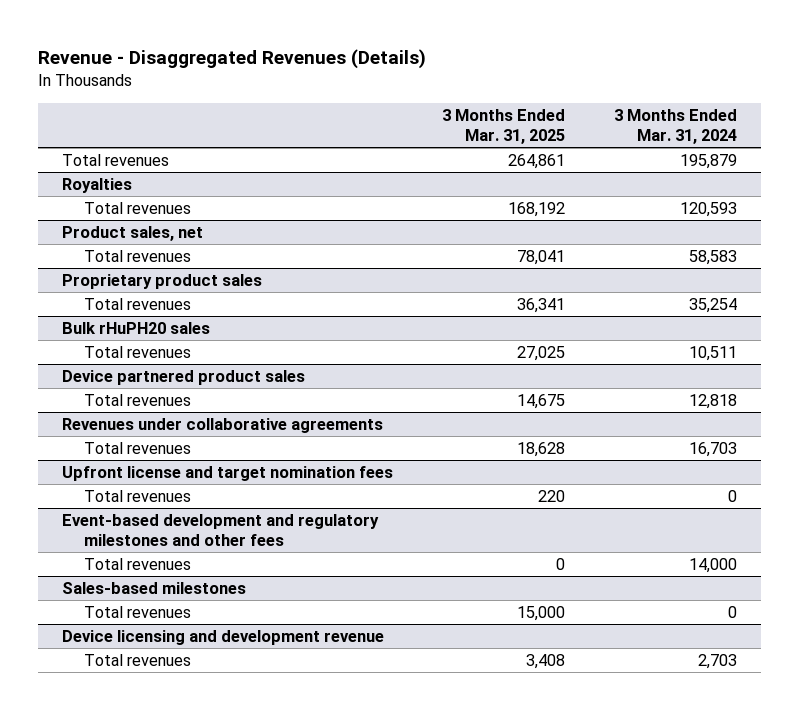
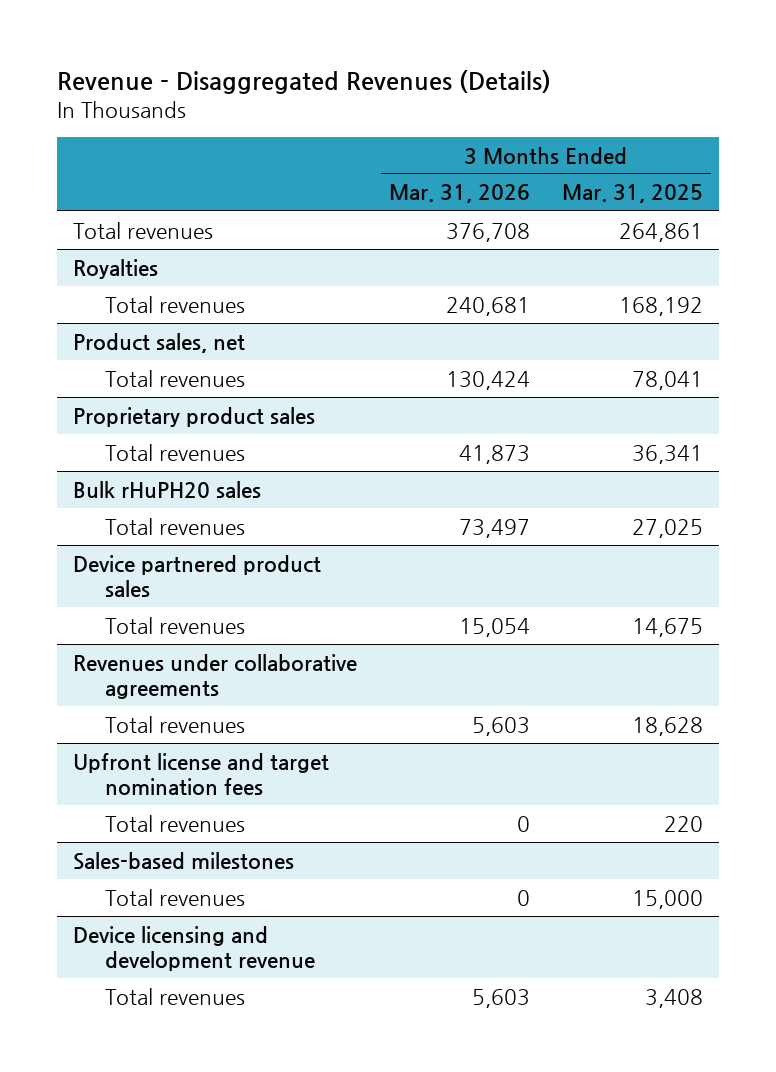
[613,108,737,144] 3 Months Ended Mar. 31, 2024 -> none
none -> [389,184,531,204] Mar. 31, 2026
[62,514,380,546] Event-based development and regulatory milestones and other fees -> none
[83,558,191,571] Total revenues -> none

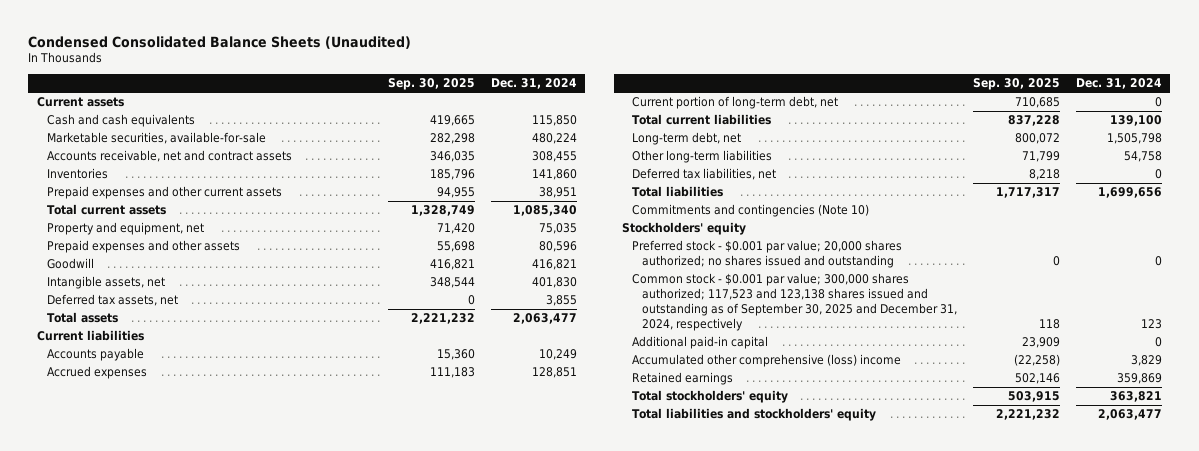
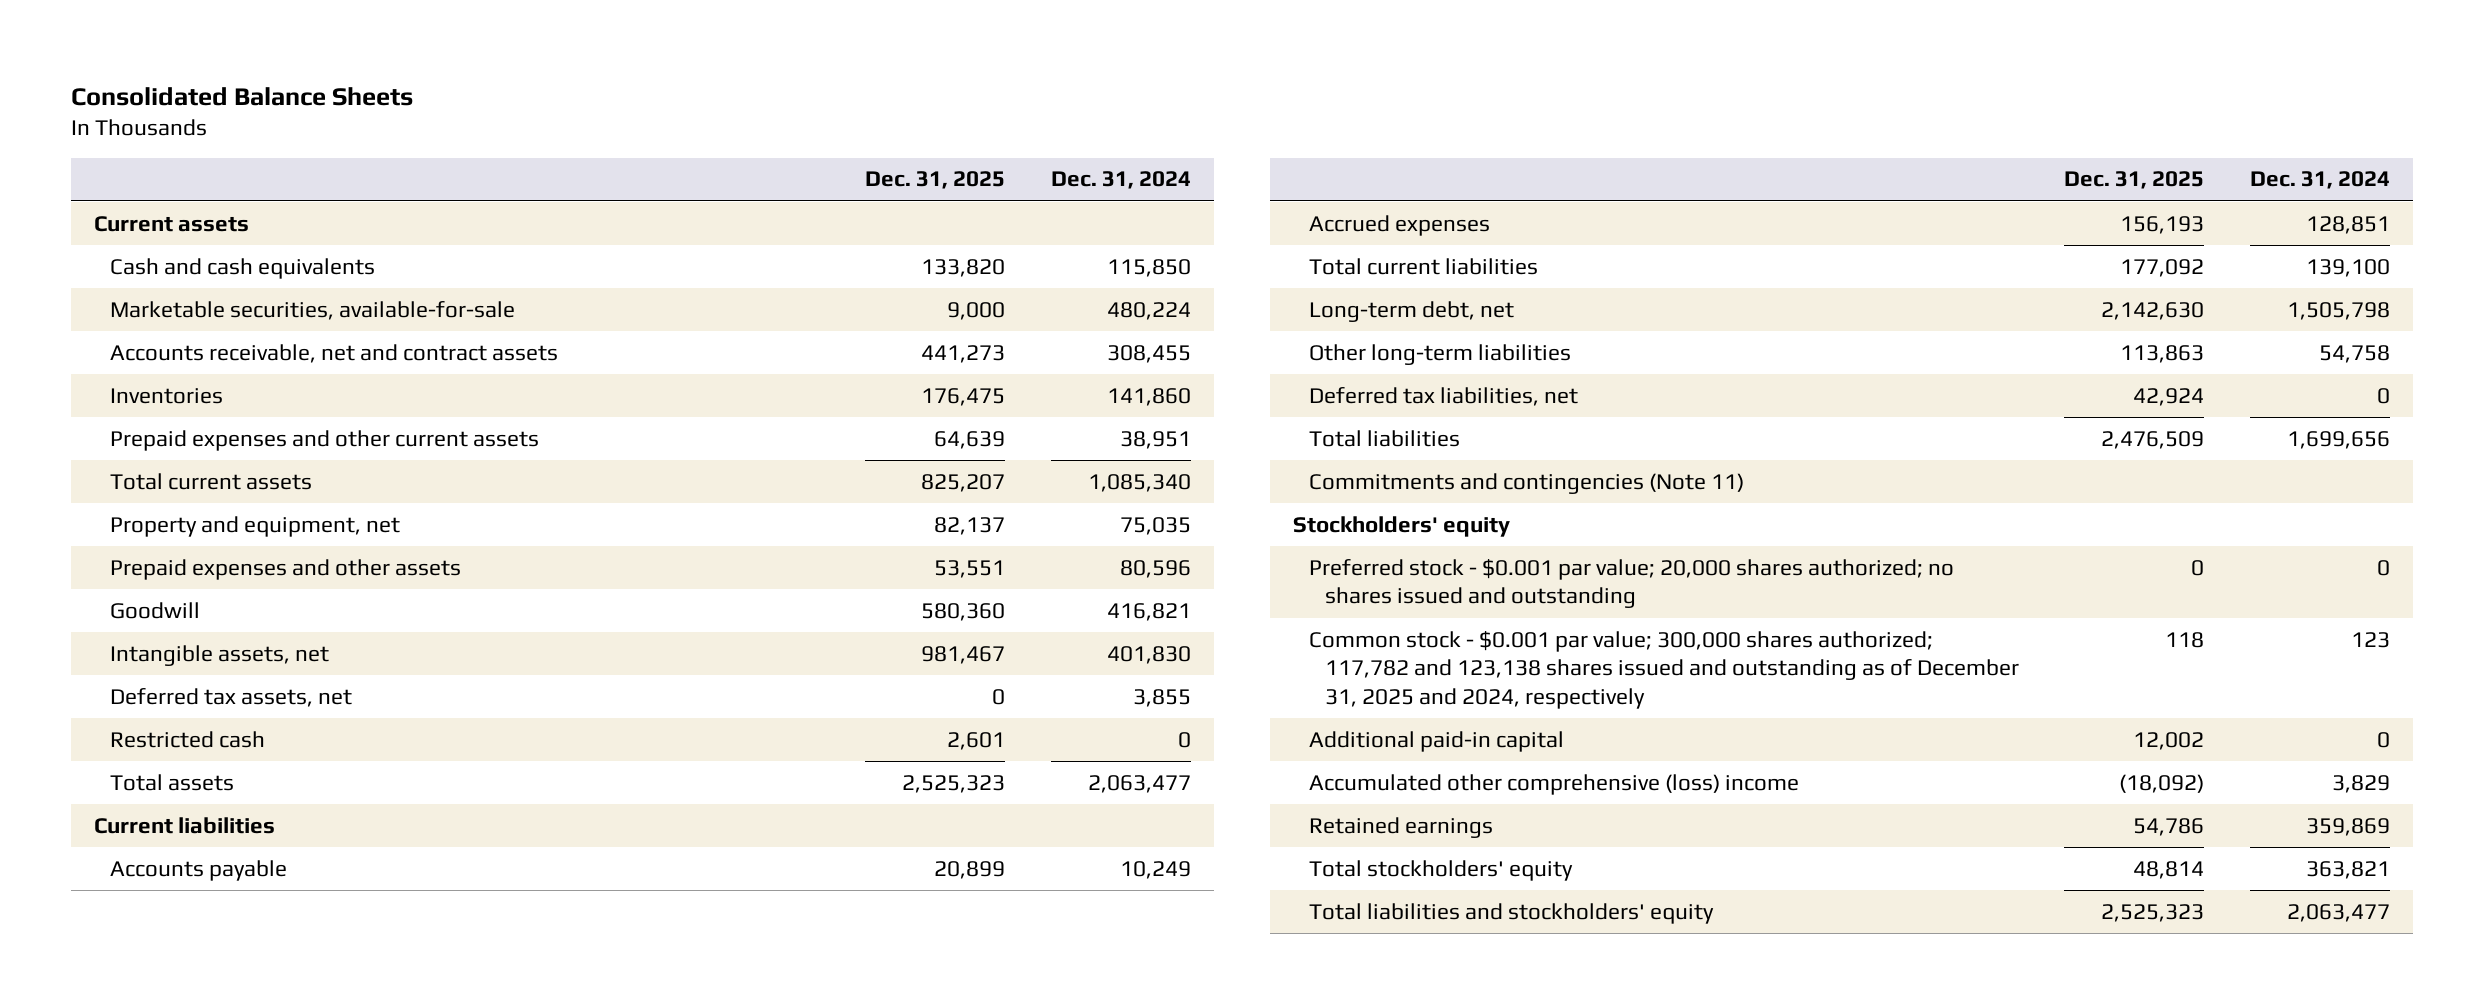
[28,35,412,49] Condensed Consolidated Balance Sheets (Unaudited) -> [70,87,413,107] Consolidated Balance Sheets
[387,78,475,91] Sep. 30, 2025 -> none
none -> [865,171,1006,190] Dec. 31, 2025
none -> [109,730,265,748] Restricted cash
[631,96,838,110] Current portion of long-term debt, net -> none
[631,204,869,218] Commitments and contingencies (Note 10) -> [1308,472,1744,494] Commitments and contingencies (Note 11)
[631,273,957,332] Common stock - $0.001 par value; 300,000 shares authorized; 117,523 and 123,138 shares issued and outstanding as of September 30, 2025 and December 31, 2024, respectively -> [1308,630,2019,709] Common stock - $0.001 par value; 300,000 shares authorized; 117,782 and 123,138 shares issued and outstanding as of December 31, 2025 and 2024, respectively

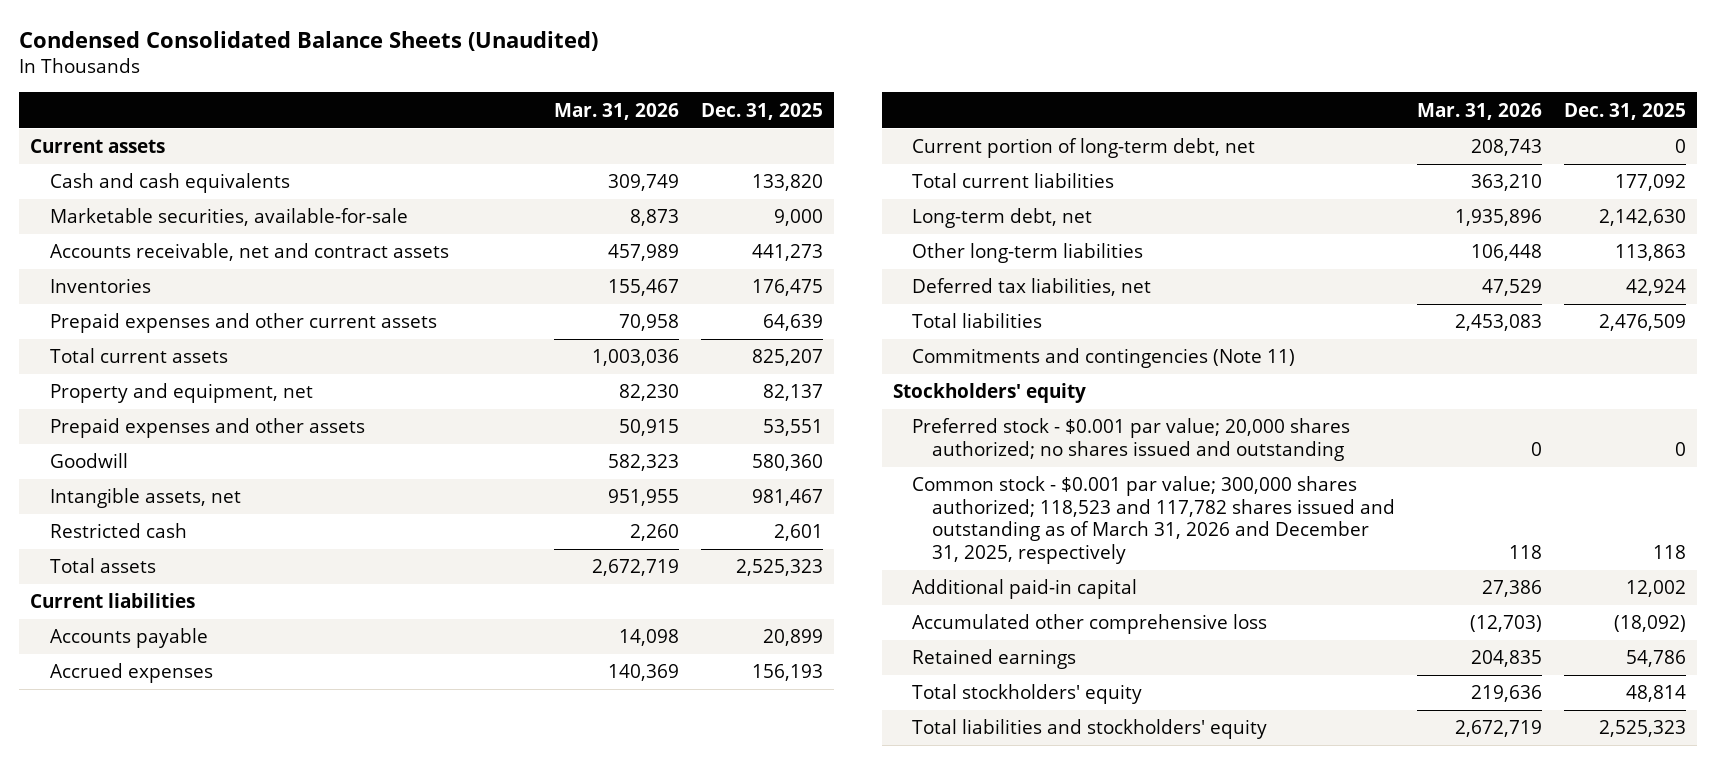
[70,87,413,107] Consolidated Balance Sheets -> [18,31,598,52] Condensed Consolidated Balance Sheets (Unaudited)
[1051,171,1192,190] Dec. 31, 2024 -> none
none -> [554,102,680,120] Mar. 31, 2026
[109,687,352,707] Deferred tax assets, net -> none
none -> [912,138,1256,159] Current portion of long-term debt, net
[1308,630,2019,709] Common stock - $0.001 par value; 300,000 shares authorized; 117,782 and 123,138 shares issued and outstanding as of December 31, 2025 and 2024, respectively -> [912,476,1396,564] Common stock - $0.001 par value; 300,000 shares authorized; 118,523 and 117,782 shares issued and outstanding as of March 31, 2026 and December 31, 2025, respectively
[1308,773,1799,795] Accumulated other comprehensive (loss) income -> [912,614,1268,635] Accumulated other comprehensive loss

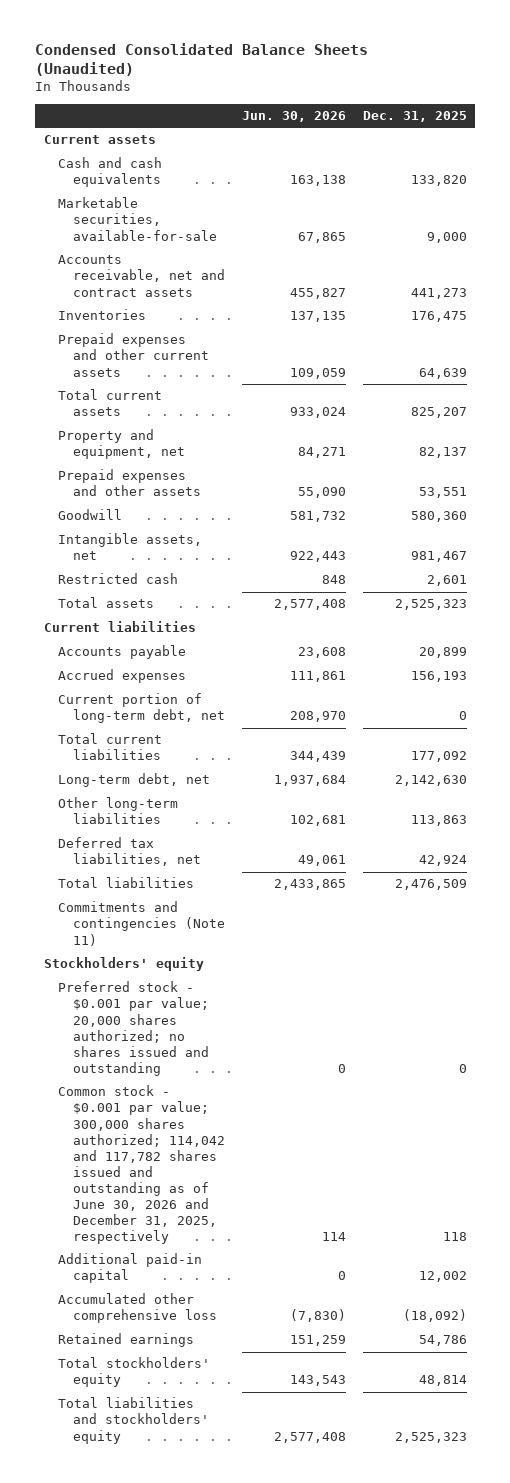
[554,102,680,120] Mar. 31, 2026 -> none
none -> [241,111,346,123] Jun. 30, 2026
[912,476,1396,564] Common stock - $0.001 par value; 300,000 shares authorized; 118,523 and 117,782 shares issued and outstanding as of March 31, 2026 and December 31, 2025, respectively -> [58,1085,225,1245] Common stock - $0.001 par value; 300,000 shares authorized; 114,042 and 117,782 shares issued and outstanding as of June 30, 2026 and December 31, 2025, respectively

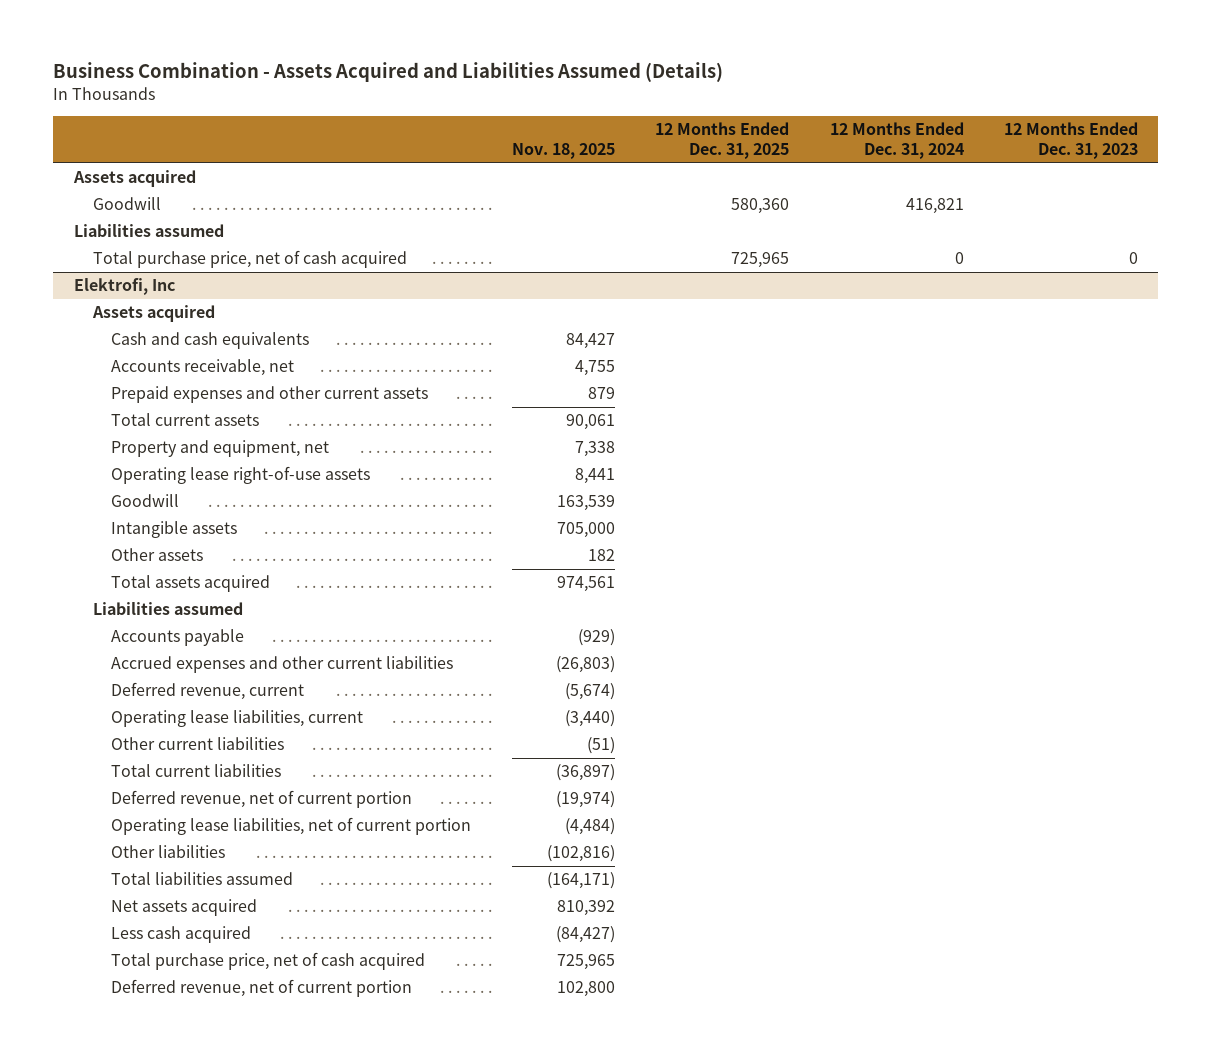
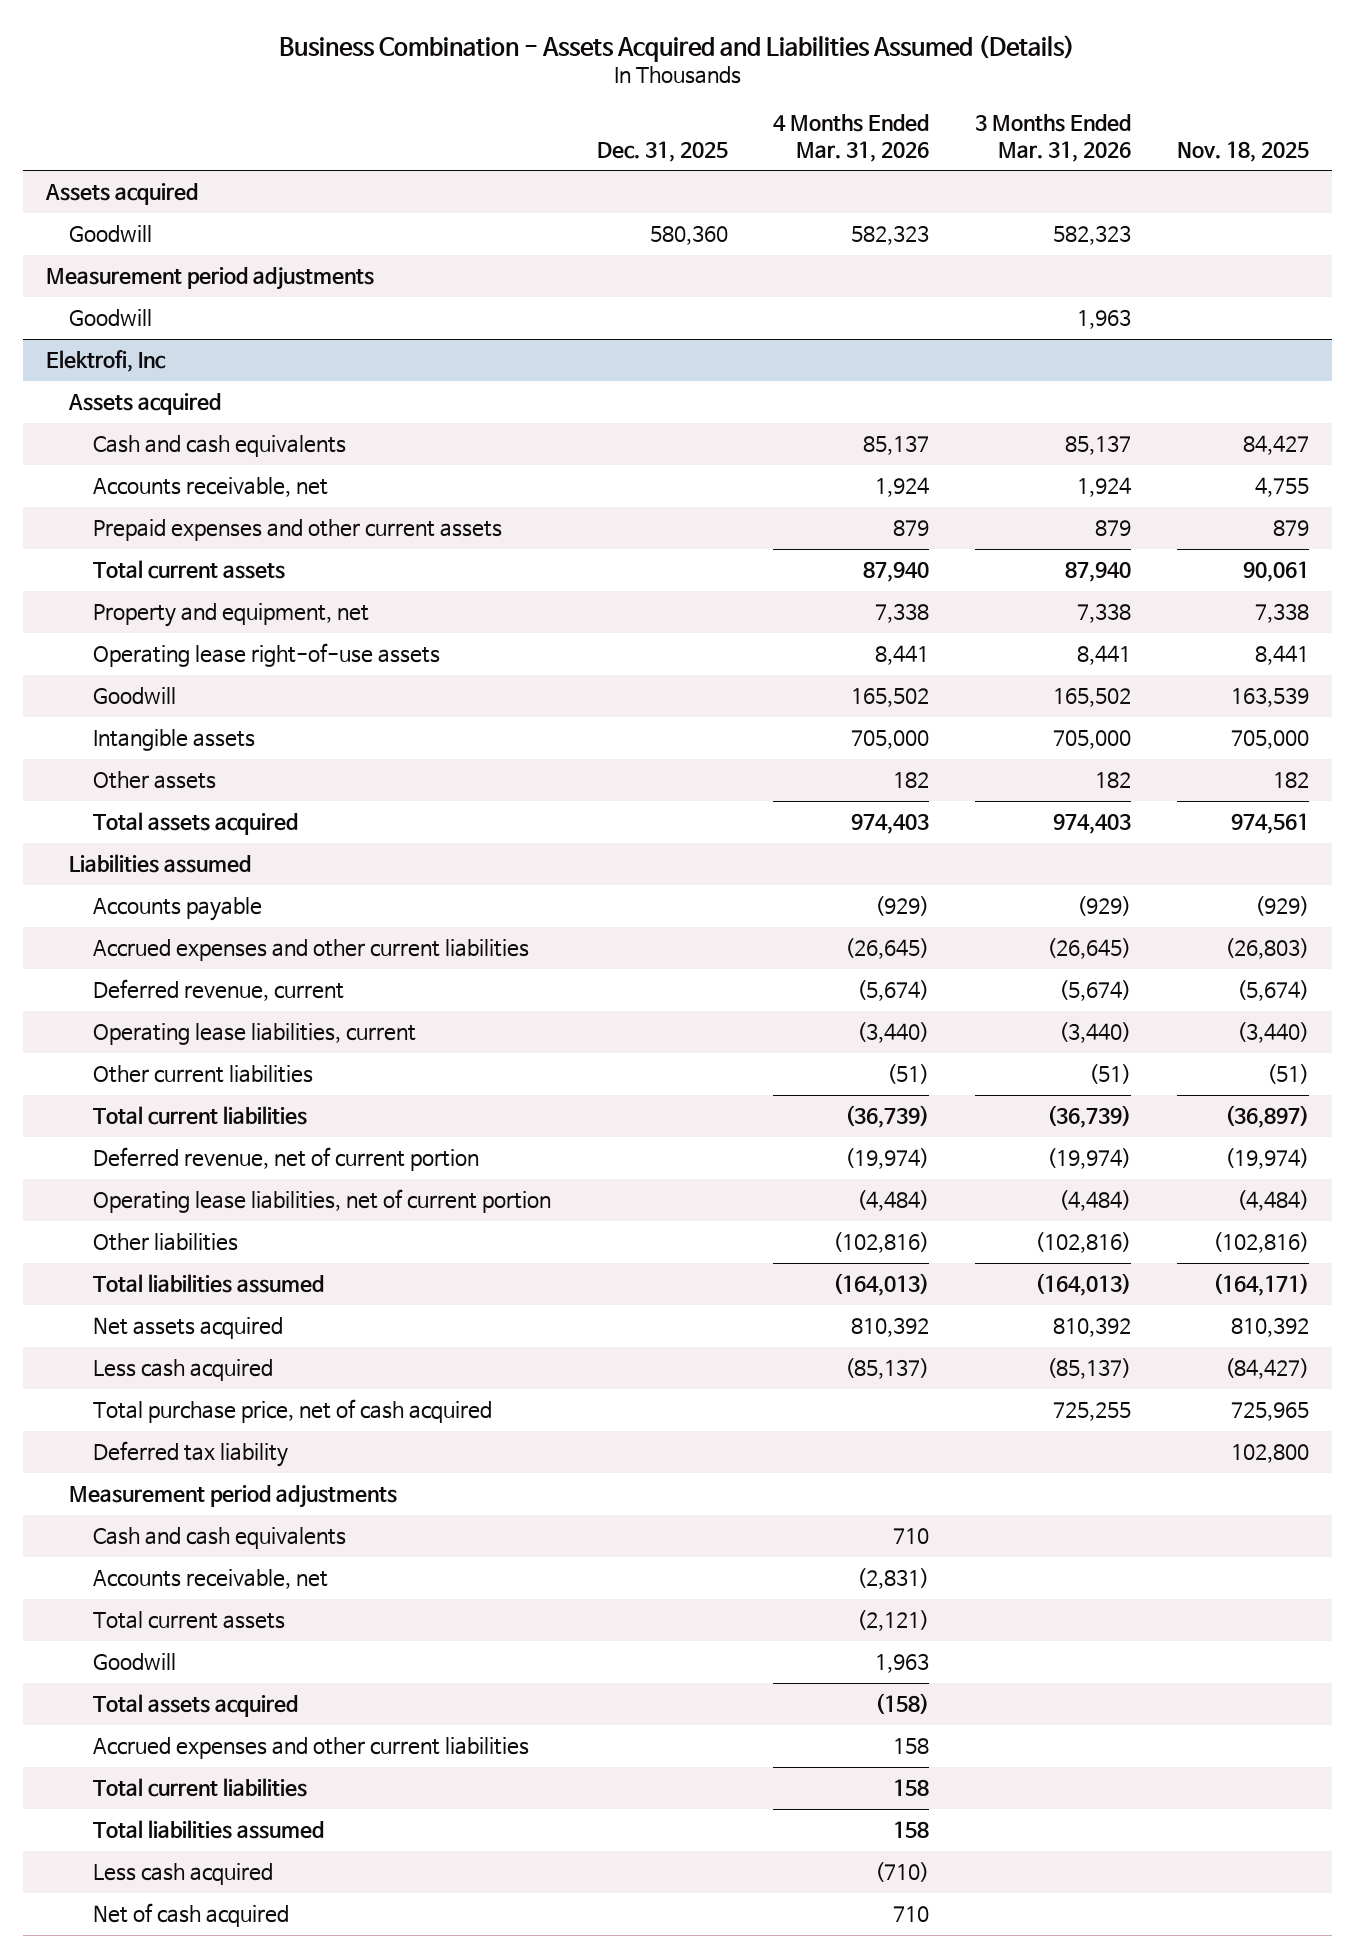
[655,121,790,160] 12 Months Ended Dec. 31, 2025 -> none
[829,121,964,160] 12 Months Ended Dec. 31, 2024 -> none
[1003,121,1138,160] 12 Months Ended Dec. 31, 2023 -> none
none -> [596,140,728,162] Dec. 31, 2025
none -> [773,114,930,162] 4 Months Ended Mar. 31, 2026
none -> [975,114,1132,162] 3 Months Ended Mar. 31, 2026
[73,224,224,238] Liabilities assumed -> none
[92,250,407,269] Total purchase price, net of cash acquired -> none
none -> [46,267,375,291] Measurement period adjustments
none -> [69,309,153,327] Goodwill
[111,979,413,998] Deferred revenue, net of current portion -> [92,1441,288,1468] Deferred tax liability
none -> [69,1485,398,1509] Measurement period adjustments
none -> [92,1527,346,1550] Cash and cash equivalents
none -> [92,1569,328,1590] Accounts receivable, net
none -> [92,1611,285,1630] Total current assets
none -> [92,1653,176,1671] Goodwill
none -> [92,1694,298,1718] Total assets acquired
none -> [92,1737,529,1760] Accrued expenses and other current liabilities
none -> [92,1778,307,1798] Total current liabilities
none -> [92,1820,324,1840] Total liabilities assumed
none -> [92,1863,273,1886] Less cash acquired
none -> [92,1903,289,1928] Net of cash acquired

